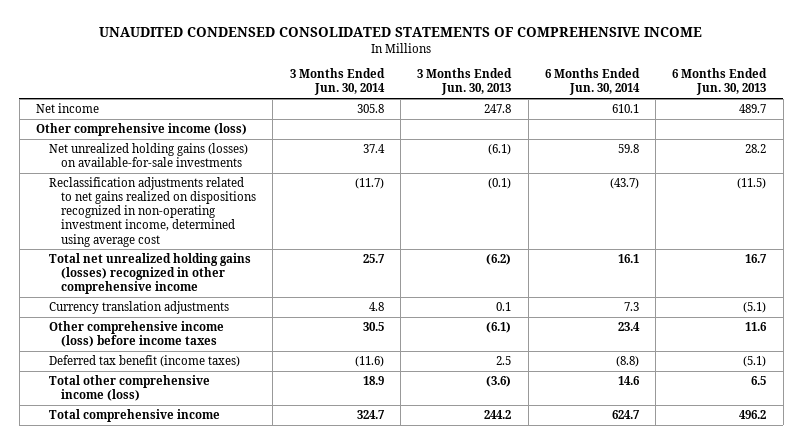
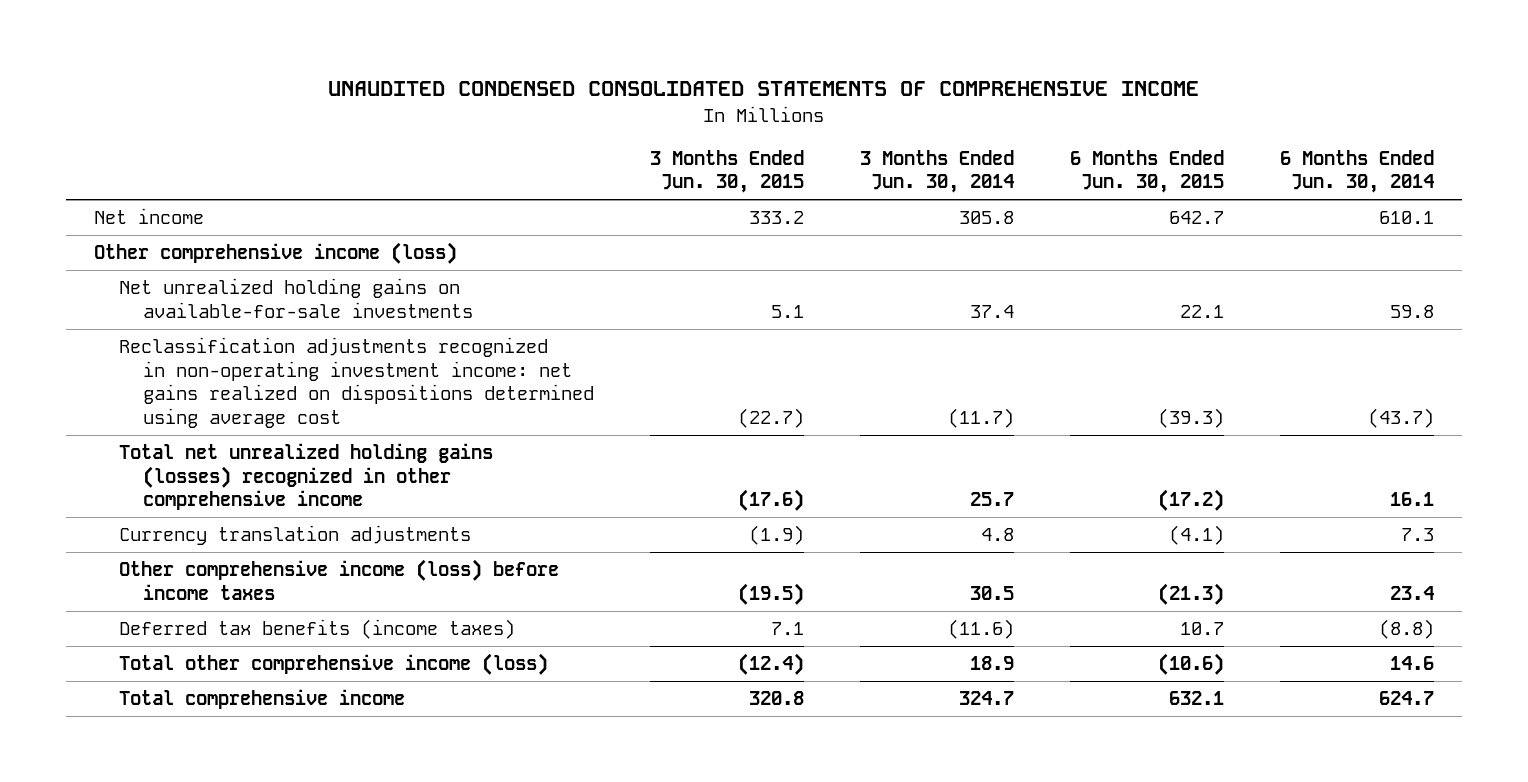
[417,68,513,96] 3 Months Ended Jun. 30, 2013 -> none
[672,68,768,96] 6 Months Ended Jun. 30, 2013 -> none
none -> [650,149,805,194] 3 Months Ended Jun. 30, 2015
none -> [1069,149,1224,194] 6 Months Ended Jun. 30, 2015
[48,143,248,168] Net unrealized holding gains (losses) on available-for-sale investments -> [118,278,474,318] Net unrealized holding gains on available-for-sale investments
[48,177,257,247] Reclassification adjustments related to net gains realized on dispositions recognized in non-operating investment income, determined using average cost -> [118,337,595,429] Reclassification adjustments recognized in non-operating investment income: net gains realized on dispositions determined using average cost
[48,355,240,368] Deferred tax benefit (income taxes) -> [118,619,515,640] Deferred tax benefits (income taxes)

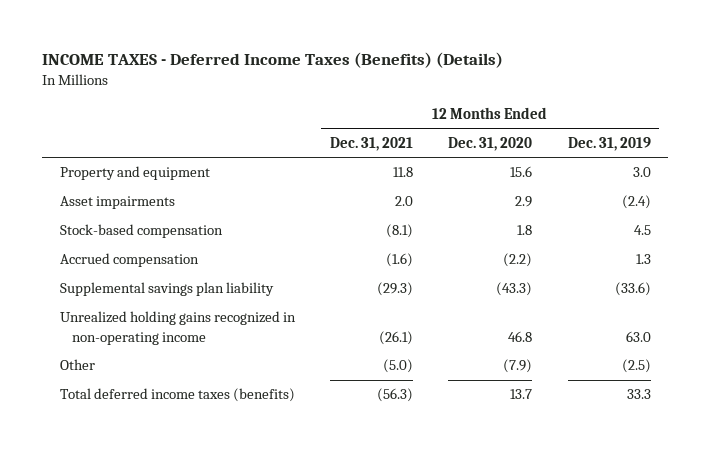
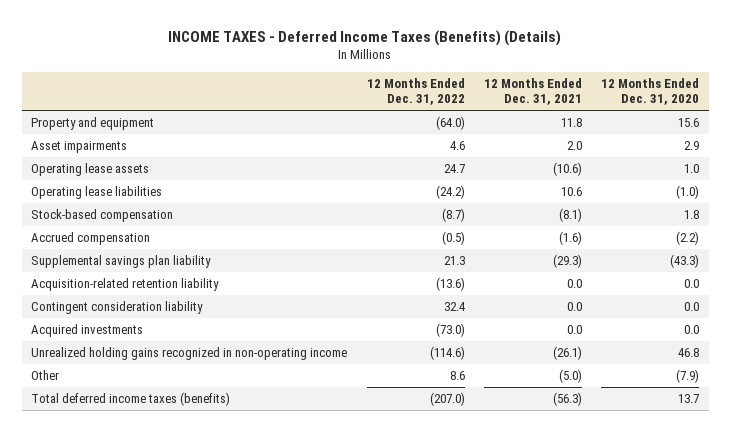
[567,136,651,151] Dec. 31, 2019 -> none
none -> [366,77,465,106] 12 Months Ended Dec. 31, 2022
none -> [31,163,150,177] Operating lease assets
none -> [31,186,163,200] Operating lease liabilities
none -> [31,278,220,292] Acquisition-related retention liability
none -> [31,301,204,315] Contingent consideration liability
none -> [31,324,144,338] Acquired investments

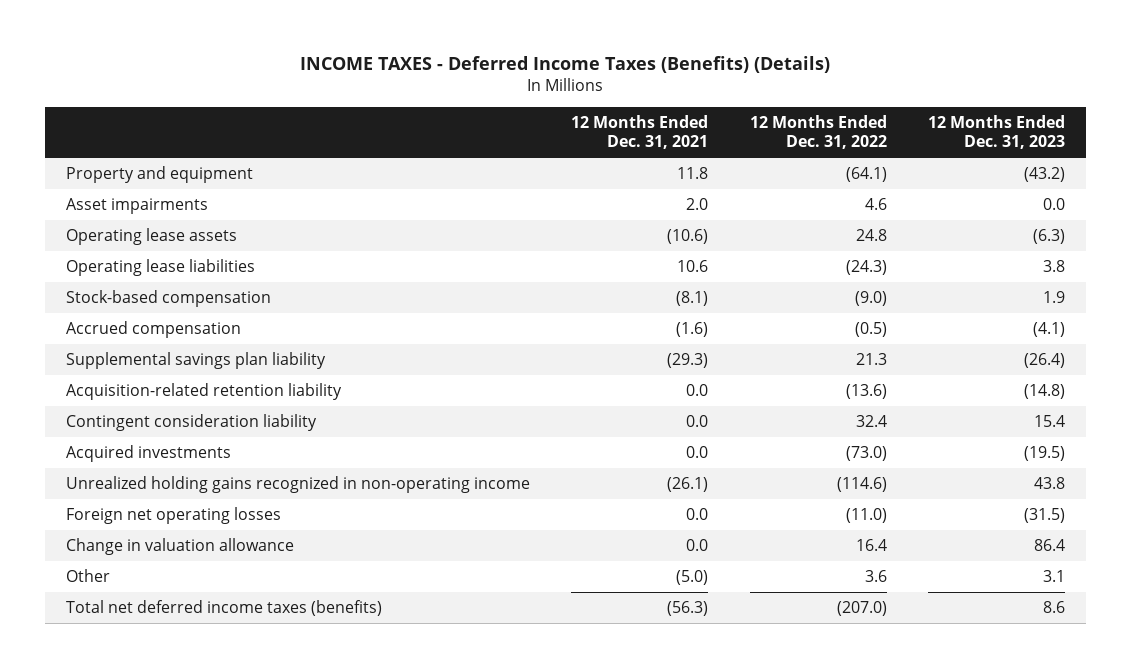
[601,77,700,106] 12 Months Ended Dec. 31, 2020 -> none
none -> [928,114,1066,150] 12 Months Ended Dec. 31, 2023
[435,116,465,131] (64.0) -> [845,167,887,183] (64.1)
[443,164,465,174] 24.7 -> [855,229,887,242] 24.8
[435,185,465,200] (24.2) -> [845,260,887,276] (24.3)
[441,208,465,223] (8.7) -> [854,291,887,307] (9.0)
none -> [65,507,281,525] Foreign net operating losses
none -> [65,538,294,556] Change in valuation allowance
[449,371,465,381] 8.6 -> [864,570,887,583] 3.6
[31,392,231,407] Total deferred income taxes (benefits) -> [65,600,382,617] Total net deferred income taxes (benefits)

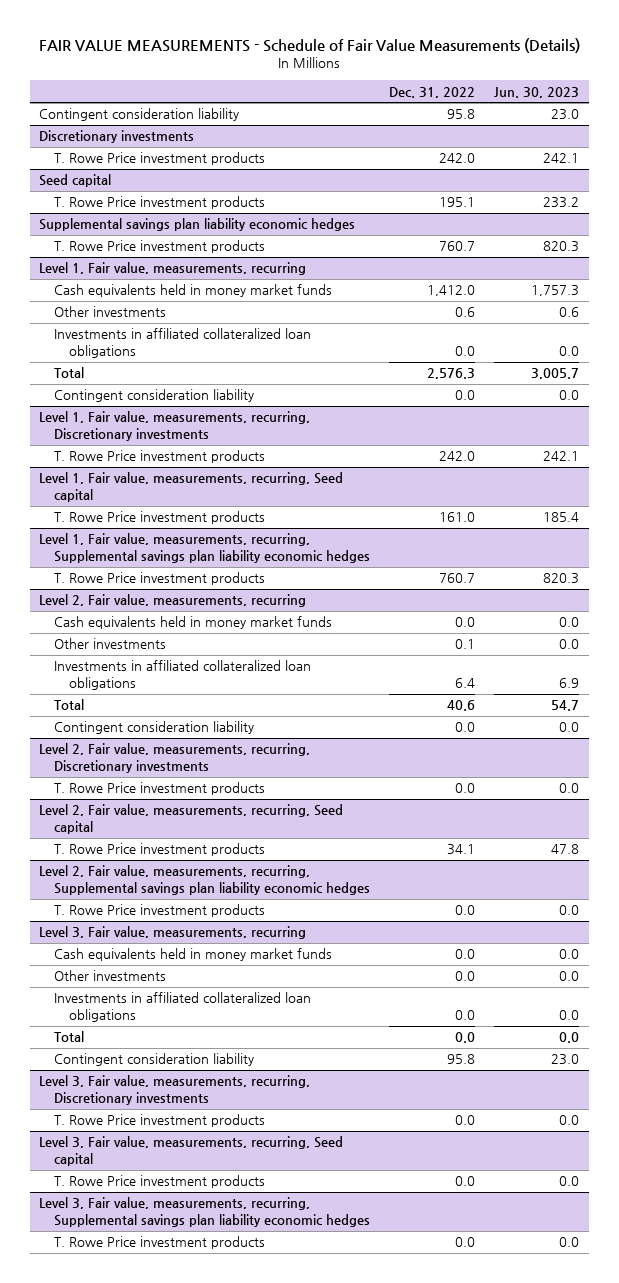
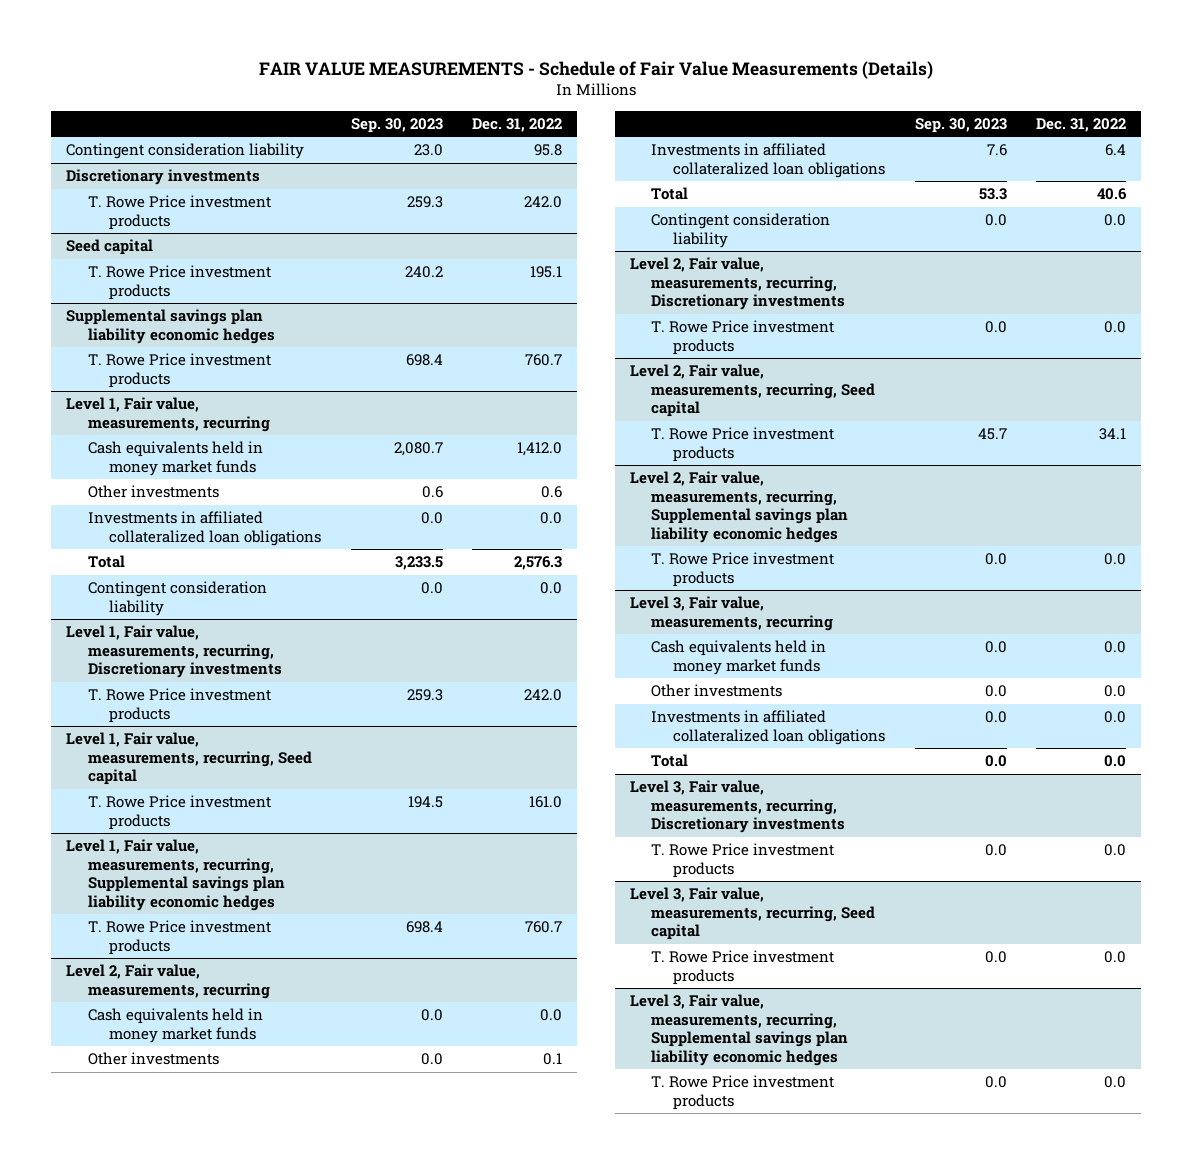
[494,86,580,98] Jun. 30, 2023 -> none
none -> [350,118,443,134] Sep. 30, 2023
[54,1053,255,1067] Contingent consideration liability -> none

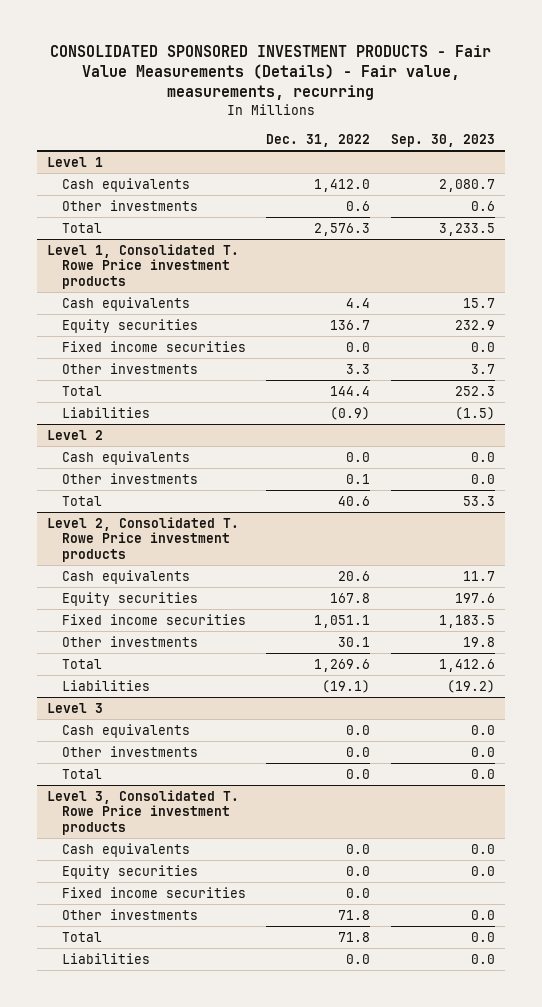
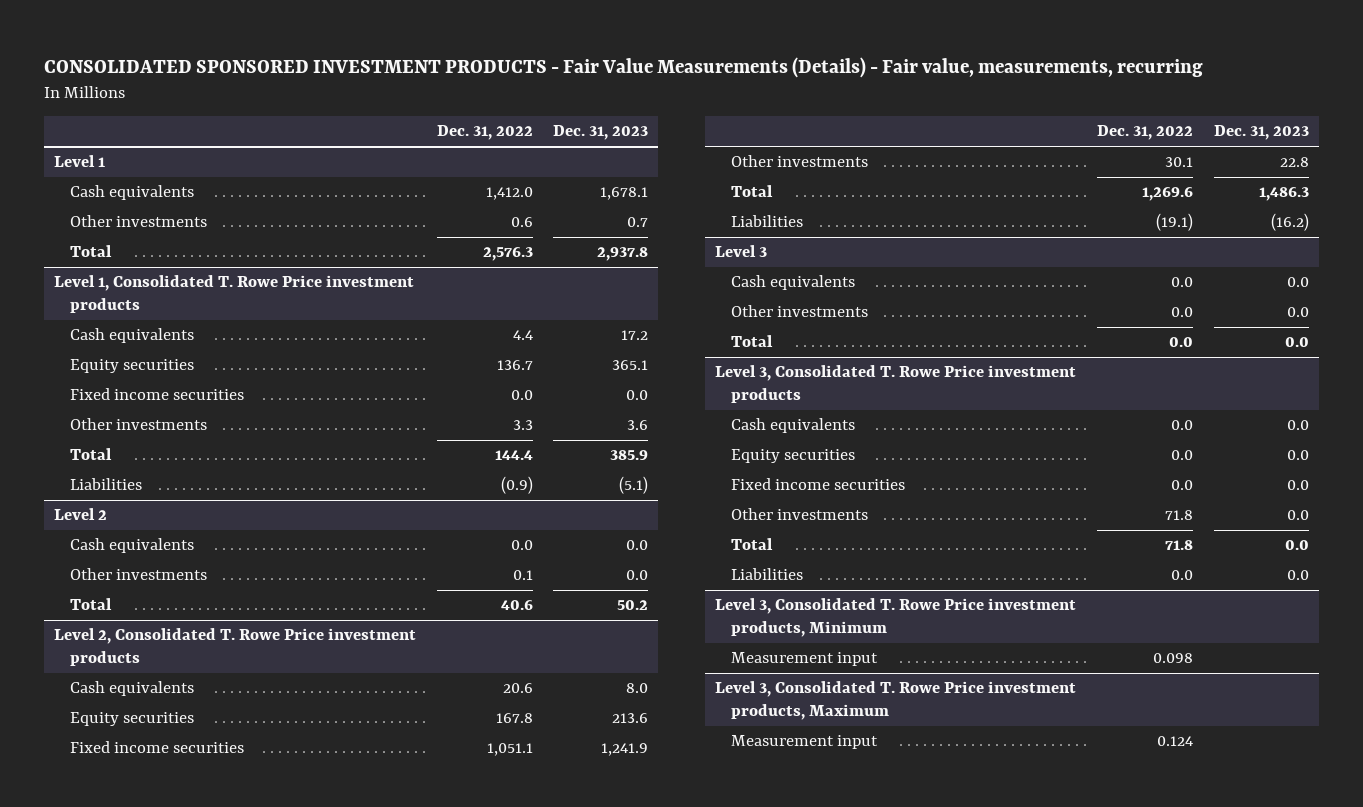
[390,133,495,147] Sep. 30, 2023 -> none
none -> [553,125,649,141] Dec. 31, 2023
none -> [714,598,1076,638] Level 3, Consolidated T. Rowe Price investment products, Minimum
none -> [731,652,879,667] Measurement input
none -> [714,681,1076,721] Level 3, Consolidated T. Rowe Price investment products, Maximum
none -> [731,735,879,750] Measurement input

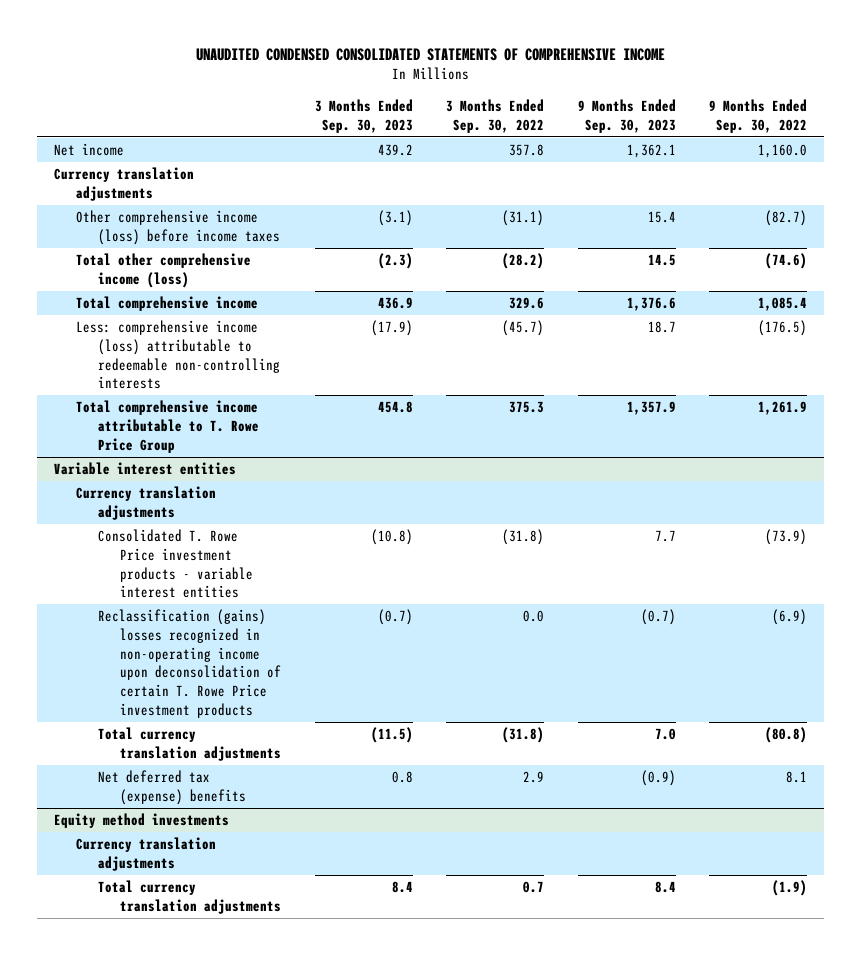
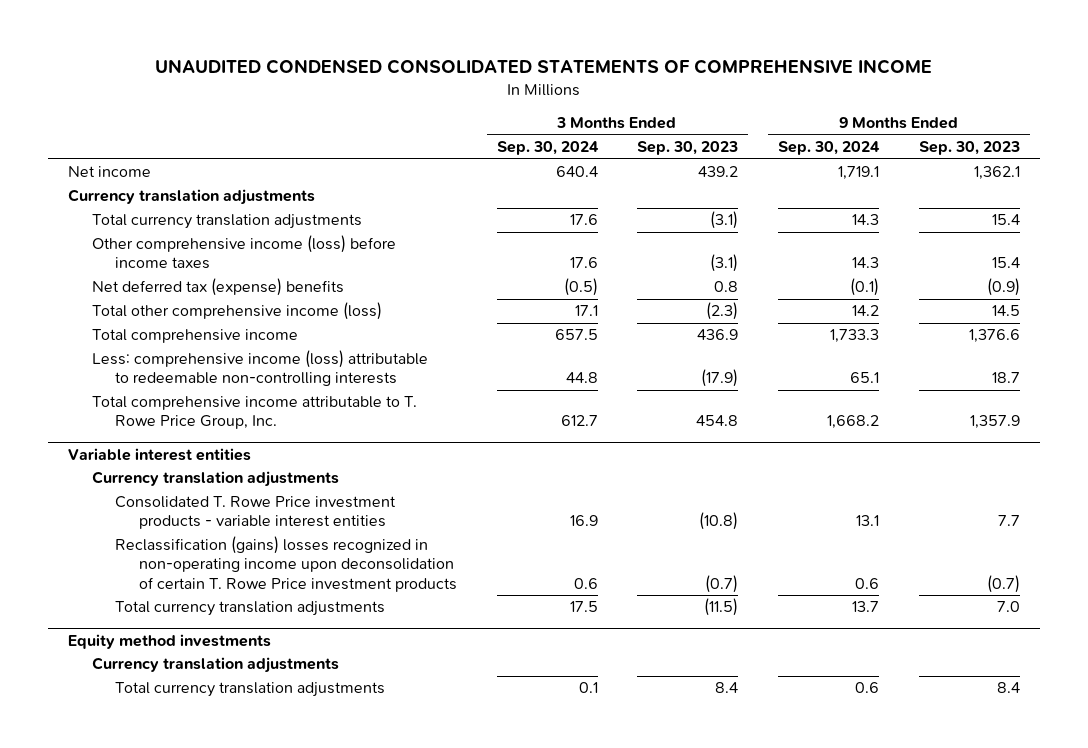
[446,98,545,133] 3 Months Ended Sep. 30, 2022 -> none
[709,98,808,133] 9 Months Ended Sep. 30, 2022 -> none
none -> [496,141,599,156] Sep. 30, 2024
none -> [778,141,881,156] Sep. 30, 2024
none -> [91,214,362,230] Total currency translation adjustments
none -> [91,278,344,297] Net deferred tax (expense) benefits
[75,400,260,453] Total comprehensive income attributable to T. Rowe Price Group -> [91,396,417,430] Total comprehensive income attributable to T. Rowe Price Group, Inc.
[98,770,247,805] Net deferred tax (expense) benefits -> none

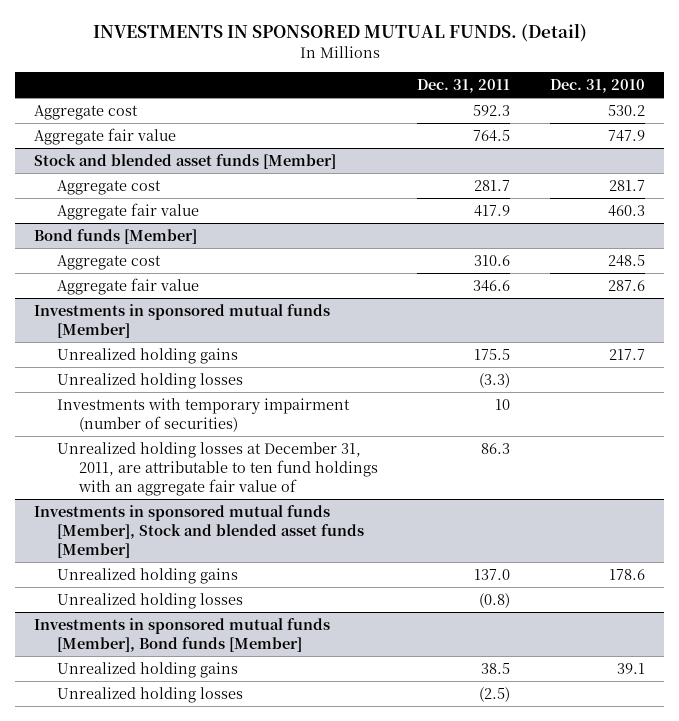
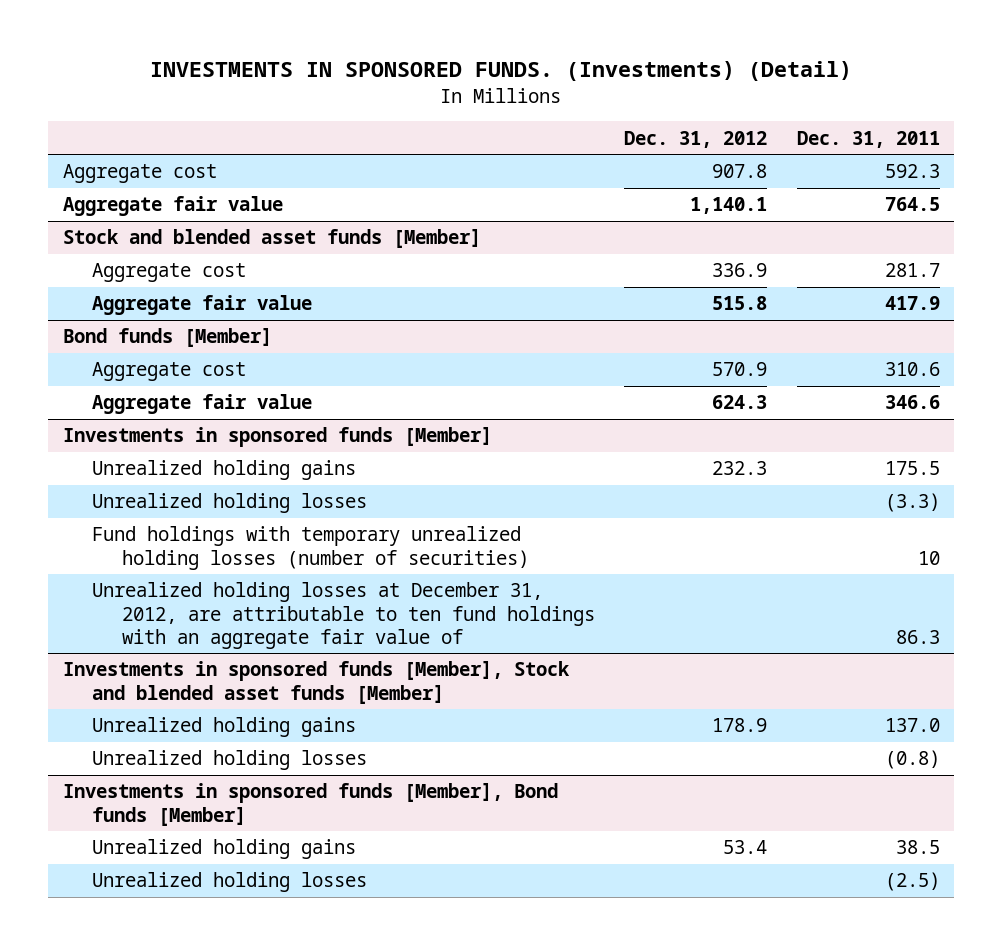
[92,22,587,42] INVESTMENTS IN SPONSORED MUTUAL FUNDS. (Detail) -> [150,61,853,82] INVESTMENTS IN SPONSORED FUNDS. (Investments) (Detail)
[549,79,645,94] Dec. 31, 2010 -> none
none -> [624,130,768,148] Dec. 31, 2012
[34,303,331,338] Investments in sponsored mutual funds [Member] -> [62,427,492,448] Investments in sponsored funds [Member]
[56,397,350,432] Investments with temporary impairment (number of securities) -> [92,526,530,570] Fund holdings with temporary unrealized holding losses (number of securities)
[56,441,379,496] Unrealized holding losses at December 31, 2011, are attributable to ten fund holdings with an aggregate fair value of -> [92,582,596,649] Unrealized holding losses at December 31, 2012, are attributable to ten fund holdings with an aggregate fair value of
[34,504,364,558] Investments in sponsored mutual funds [Member], Stock and blended asset funds [Member] -> [62,661,570,704] Investments in sponsored funds [Member], Stock and blended asset funds [Member]
[34,617,331,652] Investments in sponsored mutual funds [Member], Bond funds [Member] -> [62,783,558,826] Investments in sponsored funds [Member], Bond funds [Member]

